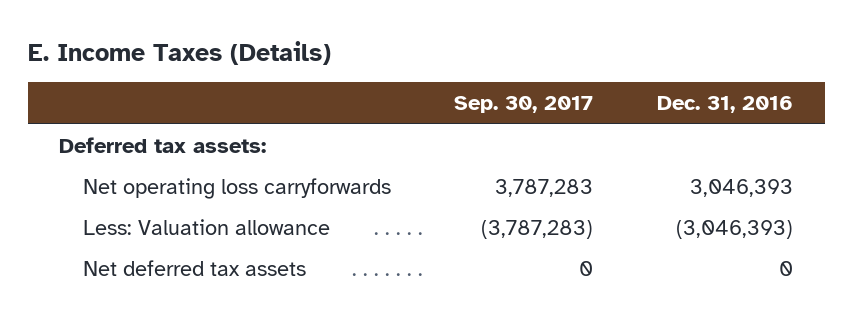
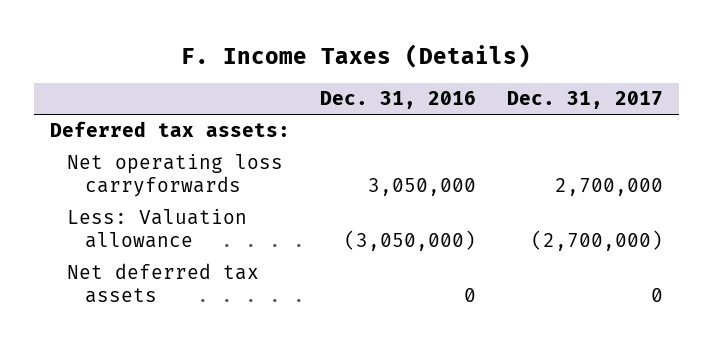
[27,40,331,65] E. Income Taxes (Details) -> [181,43,532,68] F. Income Taxes (Details)
[454,96,594,114] Sep. 30, 2017 -> none
none -> [507,91,664,110] Dec. 31, 2017
[689,178,793,197] 3,046,393 -> [368,178,477,197] 3,050,000
[675,219,793,239] (3,046,393) -> [344,230,477,252] (3,050,000)

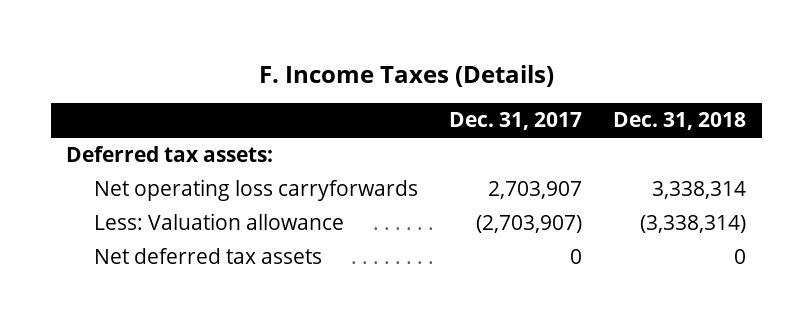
[320,91,477,110] Dec. 31, 2016 -> none
none -> [613,112,747,131] Dec. 31, 2018
[555,178,664,197] 2,700,000 -> [488,181,583,200] 2,703,907
[531,230,664,252] (2,700,000) -> [476,215,583,234] (2,703,907)

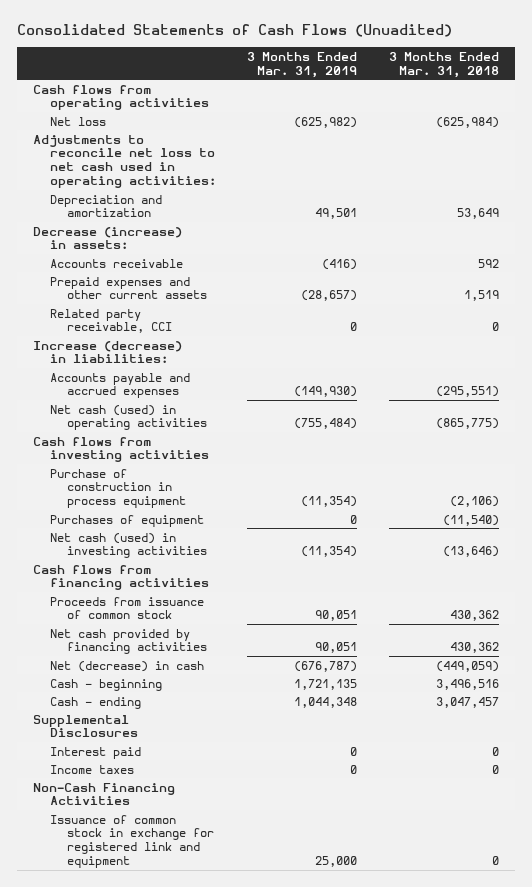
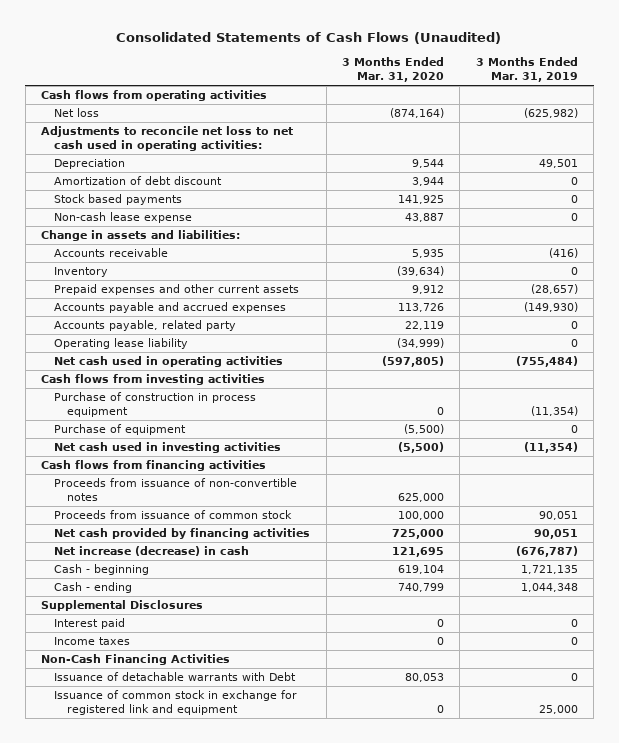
[16,24,452,38] Consolidated Statements of Cash Flows (Unuadited) -> [116,32,502,45] Consolidated Statements of Cash Flows (Unaudited)
[388,51,499,78] 3 Months Ended Mar. 31, 2018 -> none
none -> [341,57,444,83] 3 Months Ended Mar. 31, 2020
[49,194,162,218] Depreciation and amortization -> [54,159,126,170] Depreciation
none -> [54,176,223,186] Amortization of debt discount
none -> [54,194,183,206] Stock based payments
none -> [54,212,193,224] Non-cash lease expense
[32,226,182,250] Decrease (increase) in assets: -> [40,230,240,242] Change in assets and liabilities:
none -> [54,267,109,278] Inventory
[49,308,172,334] Related party receivable, CCI -> none
[32,340,182,364] Increase (decrease) in liabilities: -> none
none -> [54,320,237,332] Accounts payable, related party
none -> [54,338,189,350] Operating lease liability
[49,404,207,431] Net cash (used) in operating activities -> [54,356,284,368] Net cash used in operating activities
[49,514,204,527] Purchases of equipment -> [54,424,187,436] Purchase of equipment
[49,532,207,559] Net cash (used) in investing activities -> [54,442,282,454] Net cash used in investing activities
none -> [54,478,298,502] Proceeds from issuance of non-convertible notes
[49,660,204,672] Net (decrease) in cash -> [54,546,250,557] Net increase (decrease) in cash
none -> [54,672,297,682] Issuance of detachable warrants with Debt

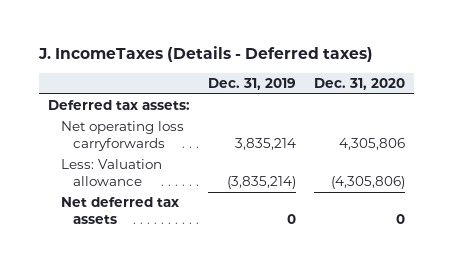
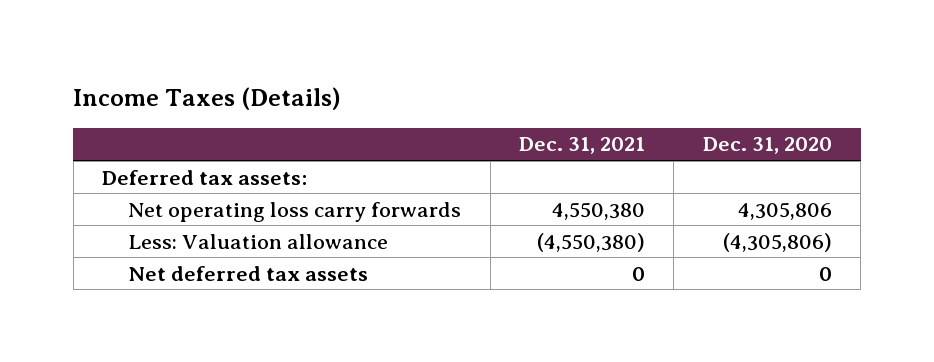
[37,46,373,63] J. IncomeTaxes (Details - Deferred taxes) -> [73,87,342,111] Income Taxes (Details)
[207,78,296,91] Dec. 31, 2019 -> none
none -> [519,137,646,155] Dec. 31, 2021
[60,121,184,151] Net operating loss carryforwards -> [128,201,462,222] Net operating loss carry forwards

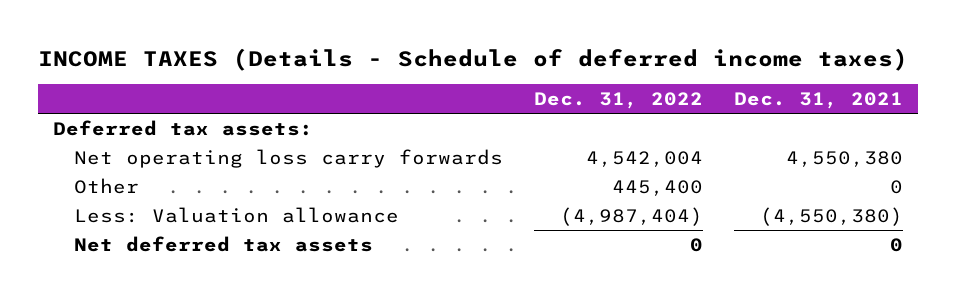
[73,87,342,111] Income Taxes (Details) -> [37,48,908,72] INCOME TAXES (Details - Schedule of deferred income taxes)
[702,137,832,155] Dec. 31, 2020 -> none
none -> [533,92,703,110] Dec. 31, 2022
none -> [74,177,140,194] Other

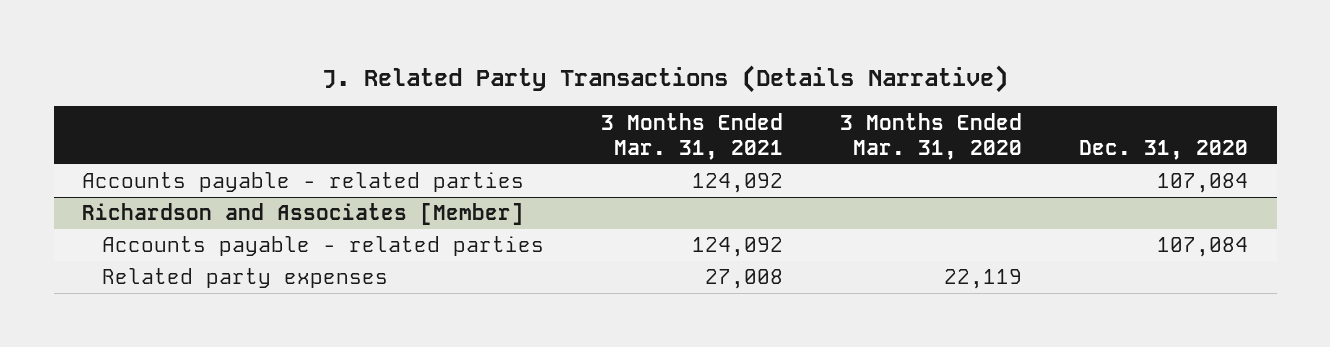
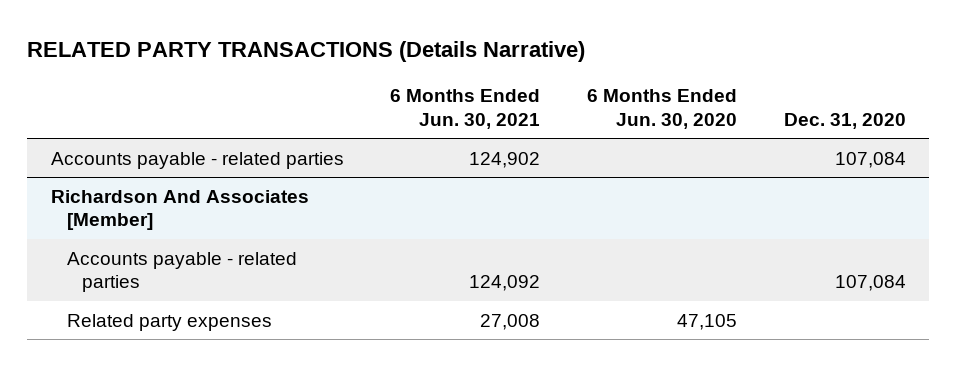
[322,64,1009,93] J. Related Party Transactions (Details Narrative) -> [27,41,586,63] RELATED PARTY TRANSACTIONS (Details Narrative)
[600,112,783,160] 3 Months Ended Mar. 31, 2021 -> none
[839,112,1022,160] 3 Months Ended Mar. 31, 2020 -> none
none -> [390,89,541,129] 6 Months Ended Jun. 30, 2021
none -> [586,89,737,129] 6 Months Ended Jun. 30, 2020
[82,203,525,226] Richardson and Associates [Member] -> [50,189,309,231] Richardson And Associates [Member]

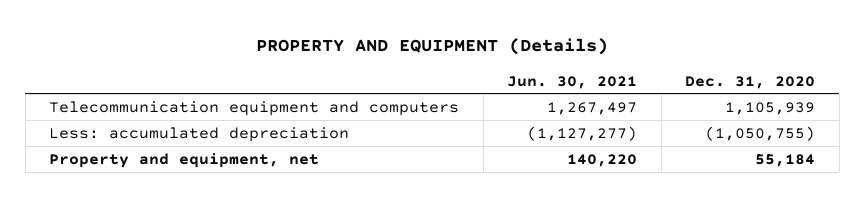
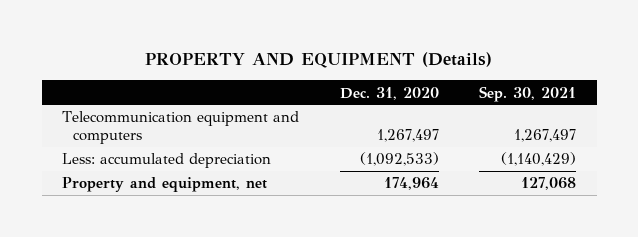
[507,75,638,89] Jun. 30, 2021 -> none
none -> [479,85,577,102] Sep. 30, 2021
[725,101,816,115] 1,105,939 -> [376,129,439,143] 1,267,497
[705,125,816,141] (1,050,755) -> [359,152,439,167] (1,092,533)
[755,153,816,167] 55,184 -> [383,177,439,191] 174,964

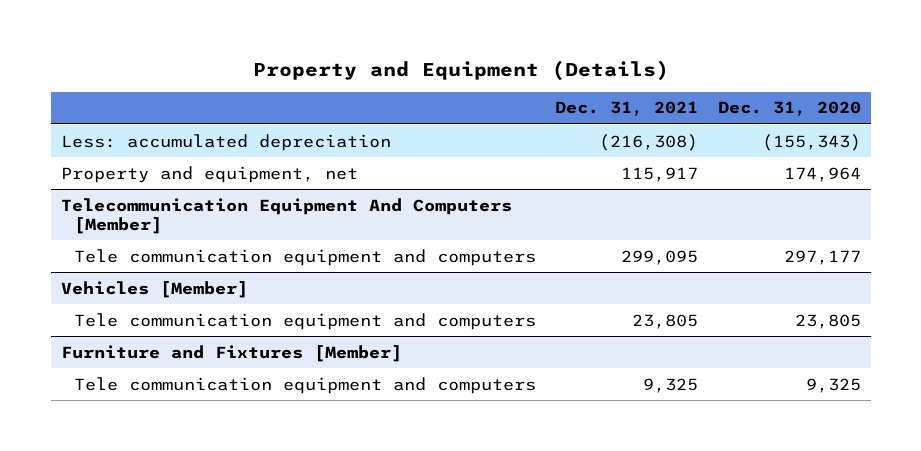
[145,52,493,69] PROPERTY AND EQUIPMENT (Details) -> [252,59,669,81] Property and Equipment (Details)
[479,85,577,102] Sep. 30, 2021 -> none
none -> [555,101,699,117] Dec. 31, 2021
[61,111,299,145] Telecommunication equipment and computers -> none
[359,152,439,167] (1,092,533) -> [761,133,861,151] (155,343)
none -> [60,197,512,234] Telecommunication Equipment And Computers [Member]
none -> [73,248,536,266] Tele communication equipment and computers
none -> [60,280,248,298] Vehicles [Member]
none -> [73,312,536,330] Tele communication equipment and computers
none -> [60,344,402,362] Furniture and Fixtures [Member]
none -> [73,376,536,394] Tele communication equipment and computers

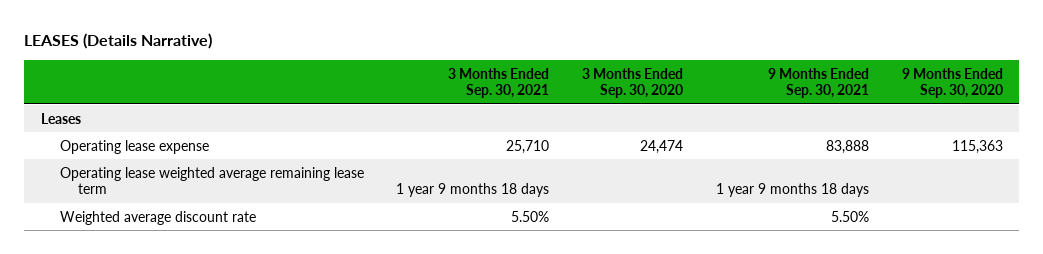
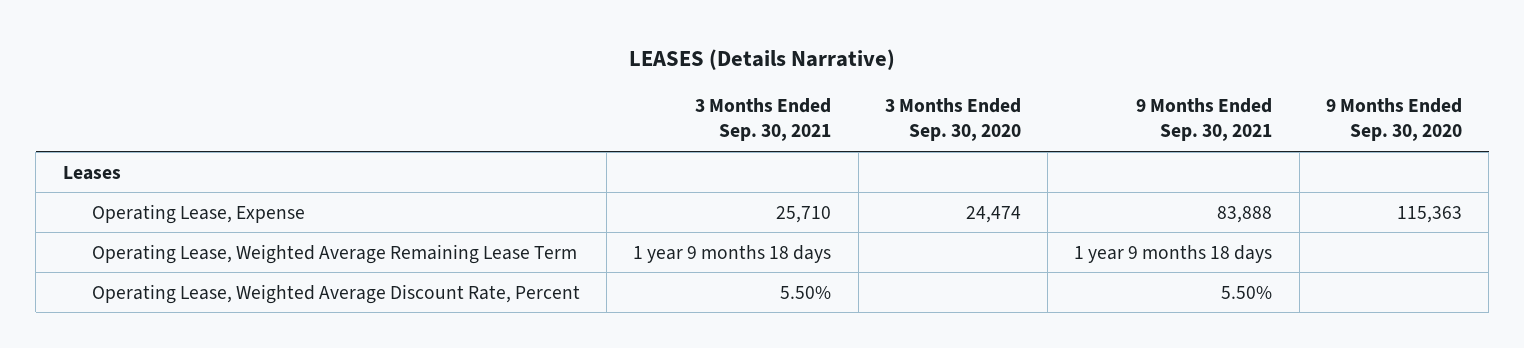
[59,139,209,154] Operating lease expense -> [91,203,305,224] Operating Lease, Expense
[59,166,364,195] Operating lease weighted average remaining lease term -> [91,243,577,264] Operating Lease, Weighted Average Remaining Lease Term
[59,210,256,225] Weighted average discount rate -> [91,283,580,304] Operating Lease, Weighted Average Discount Rate, Percent

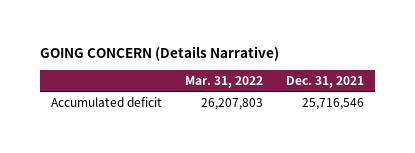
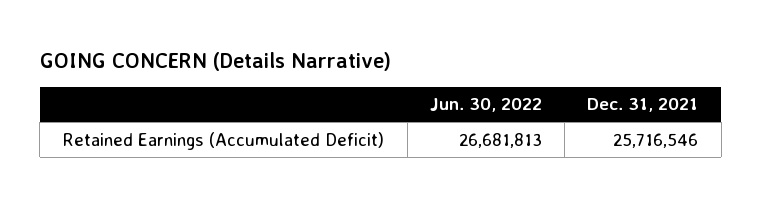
[185,76,264,89] Mar. 31, 2022 -> none
none -> [429,98,542,113] Jun. 30, 2022
[51,96,163,107] Accumulated deficit -> [62,131,385,150] Retained Earnings (Accumulated Deficit)

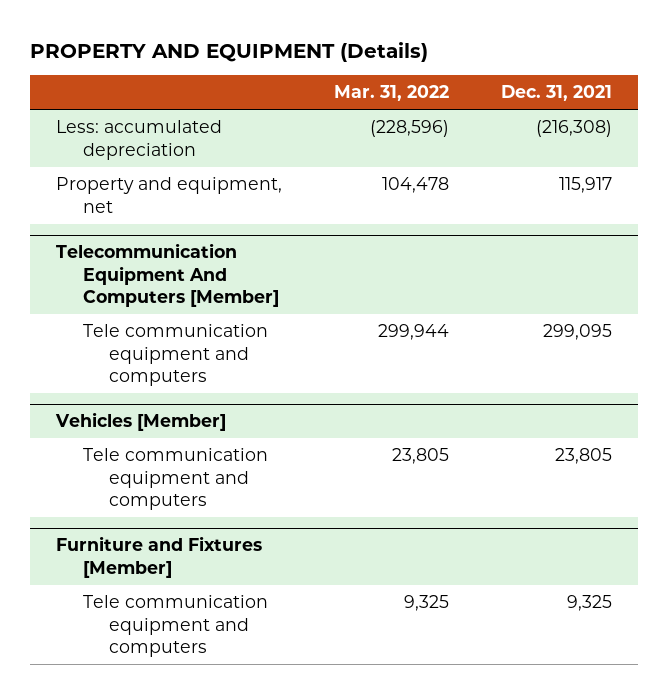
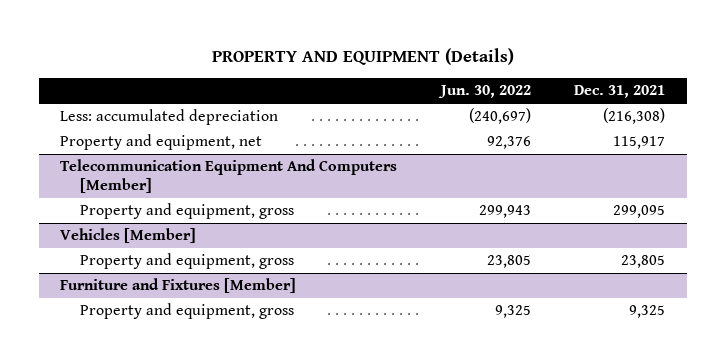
[334,85,450,102] Mar. 31, 2022 -> none
none -> [437,85,531,99] Jun. 30, 2022
[82,324,268,387] Tele communication equipment and computers -> [79,203,294,220] Property and equipment, gross
[82,448,268,511] Tele communication equipment and computers -> [79,253,294,270] Property and equipment, gross
[82,595,268,658] Tele communication equipment and computers -> [79,303,294,320] Property and equipment, gross

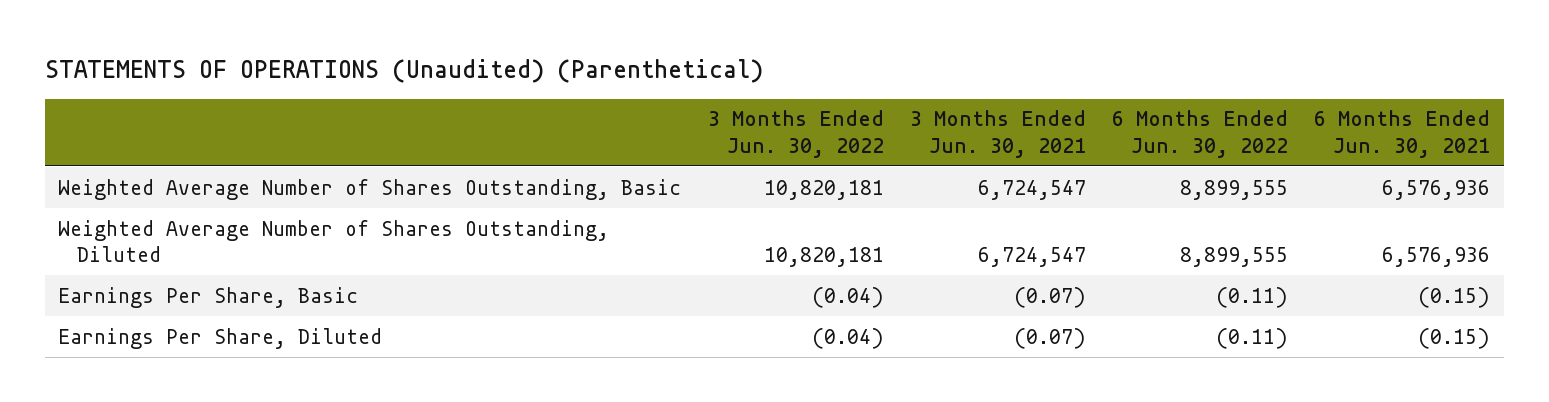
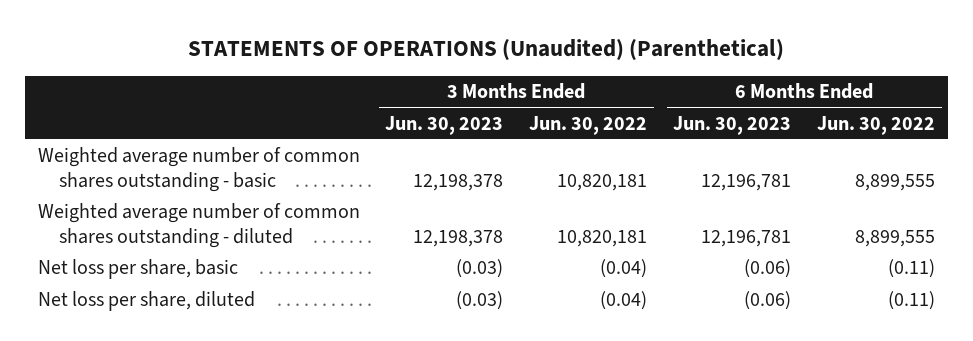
[909,110,1086,158] 3 Months Ended Jun. 30, 2021 -> none
[1314,110,1491,158] 6 Months Ended Jun. 30, 2021 -> none
none -> [385,115,504,135] Jun. 30, 2023
none -> [673,115,792,135] Jun. 30, 2023
[58,178,682,200] Weighted Average Number of Shares Outstanding, Basic -> [37,147,360,192] Weighted average number of common shares outstanding - basic
[58,219,610,263] Weighted Average Number of Shares Outstanding, Diluted -> [37,203,360,248] Weighted average number of common shares outstanding - diluted
[58,286,359,308] Earnings Per Share, Basic -> [37,259,238,280] Net loss per share, basic
[58,327,383,349] Earnings Per Share, Diluted -> [37,291,255,312] Net loss per share, diluted

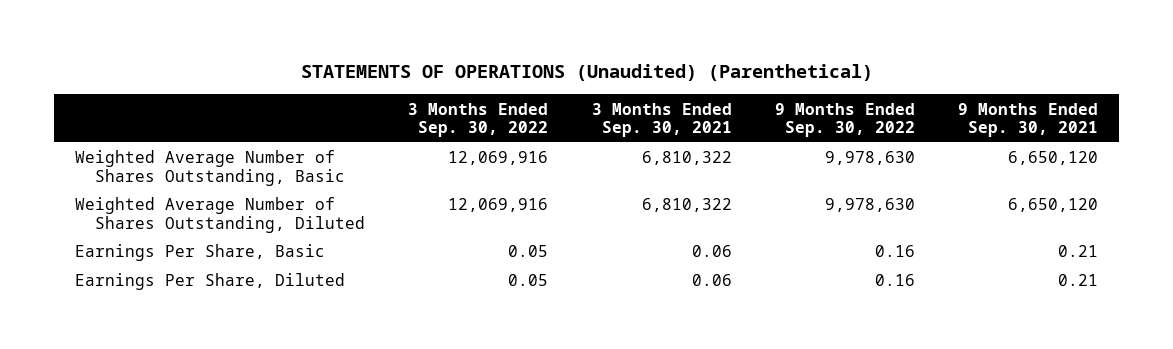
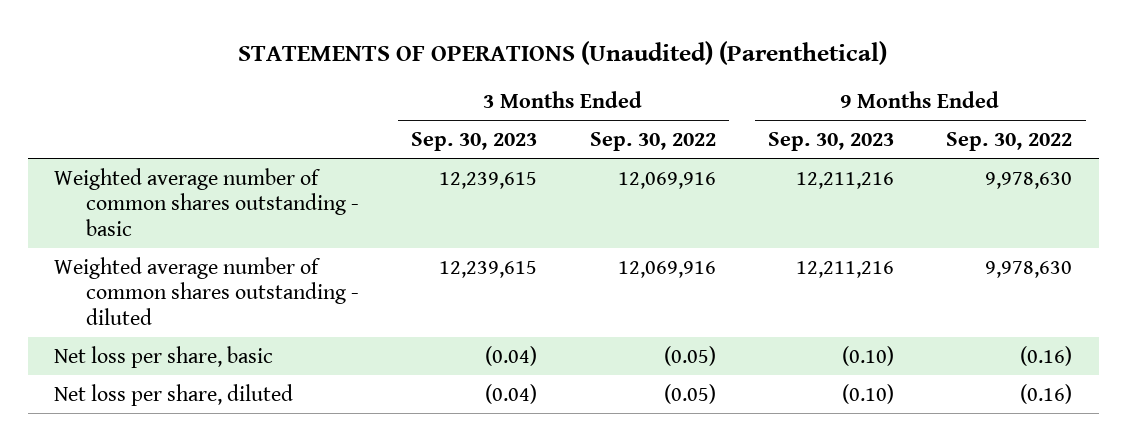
[591,102,732,137] 3 Months Ended Sep. 30, 2021 -> none
[957,102,1098,137] 9 Months Ended Sep. 30, 2021 -> none
none -> [411,132,538,152] Sep. 30, 2023
none -> [768,132,895,152] Sep. 30, 2023
[75,150,346,186] Weighted Average Number of Shares Outstanding, Basic -> [53,167,359,236] Weighted average number of common shares outstanding - basic
[75,197,366,233] Weighted Average Number of Shares Outstanding, Diluted -> [53,256,359,325] Weighted average number of common shares outstanding - diluted
[75,244,326,262] Earnings Per Share, Basic -> [53,345,273,368] Net loss per share, basic
[508,245,549,258] 0.05 -> [663,345,716,366] (0.05)
[874,245,915,258] 0.16 -> [1020,345,1073,366] (0.16)
[75,273,346,291] Earnings Per Share, Diluted -> [53,383,293,406] Net loss per share, diluted
[508,274,549,287] 0.05 -> [663,383,716,404] (0.05)
[874,274,915,287] 0.16 -> [1020,383,1073,404] (0.16)

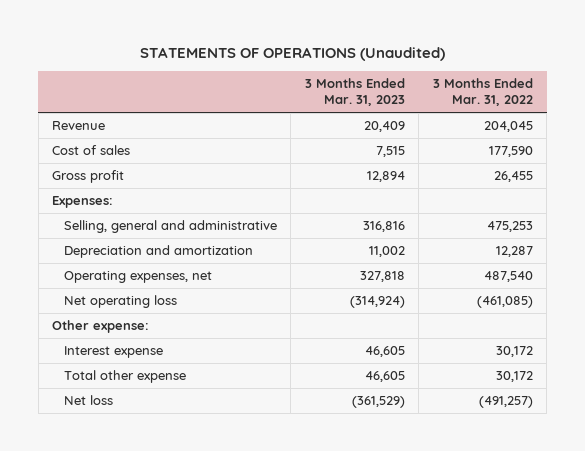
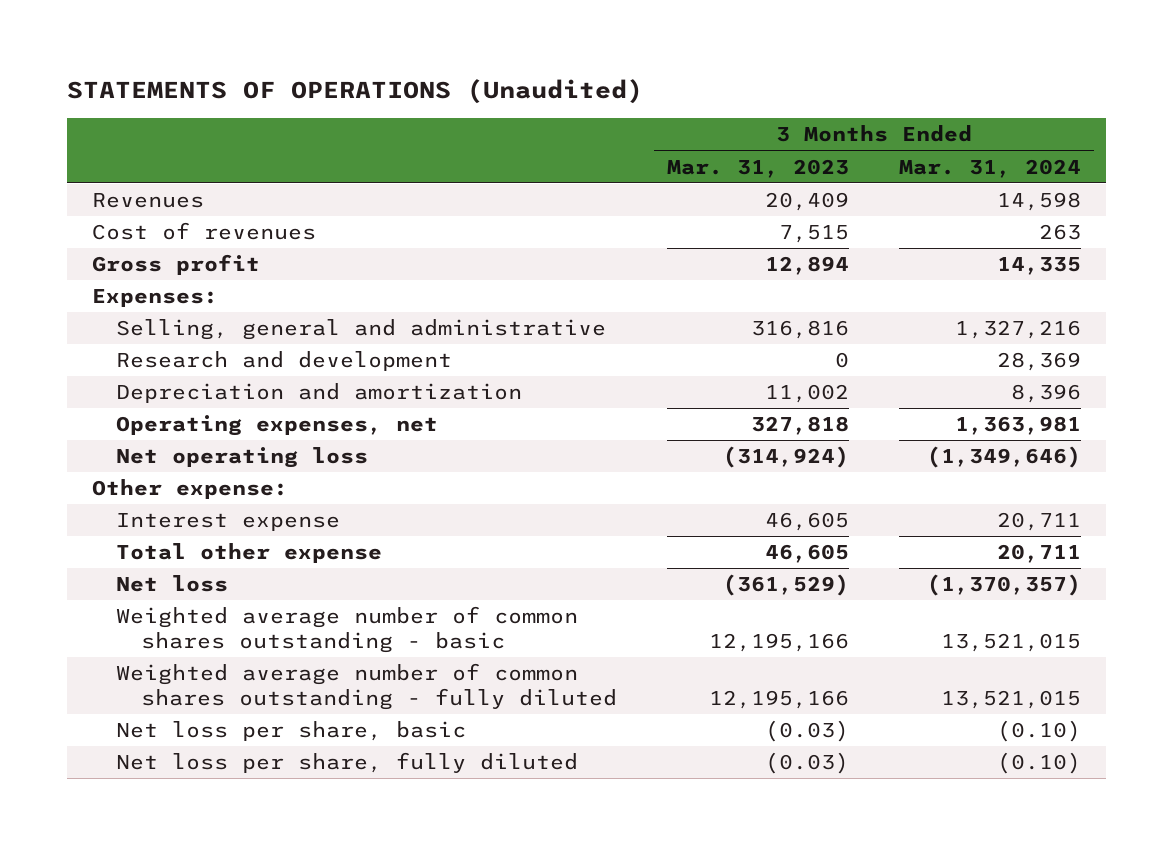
[432,78,533,107] 3 Months Ended Mar. 31, 2022 -> none
none -> [899,158,1082,178] Mar. 31, 2024
[52,121,106,131] Revenue -> [91,193,204,209] Revenues
[52,145,131,156] Cost of sales -> [91,222,316,241] Cost of revenues
none -> [116,351,453,372] Research and development
none -> [116,606,579,654] Weighted average number of common shares outstanding - basic
none -> [116,663,617,711] Weighted average number of common shares outstanding - fully diluted
none -> [116,721,467,742] Net loss per share, basic
none -> [116,752,579,774] Net loss per share, fully diluted

